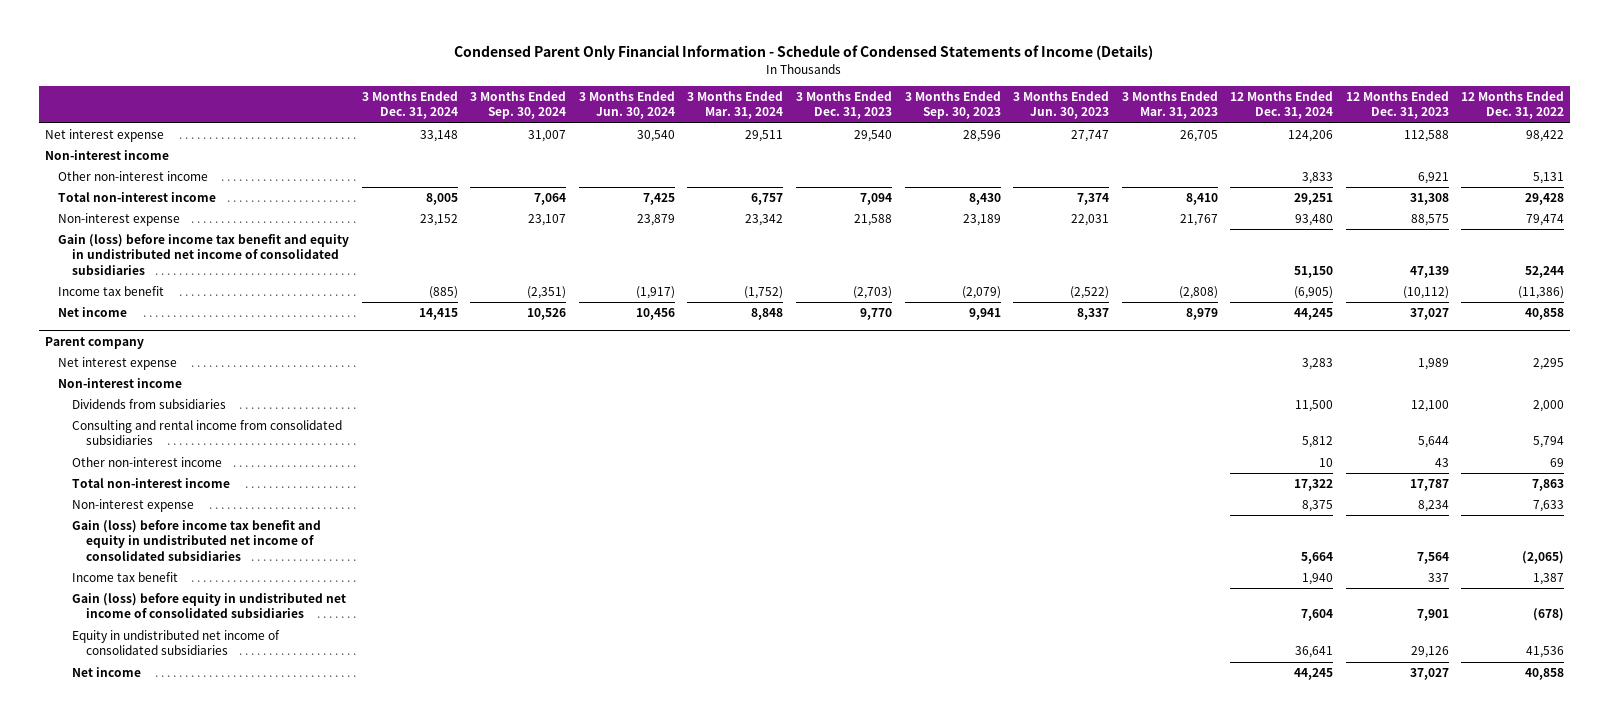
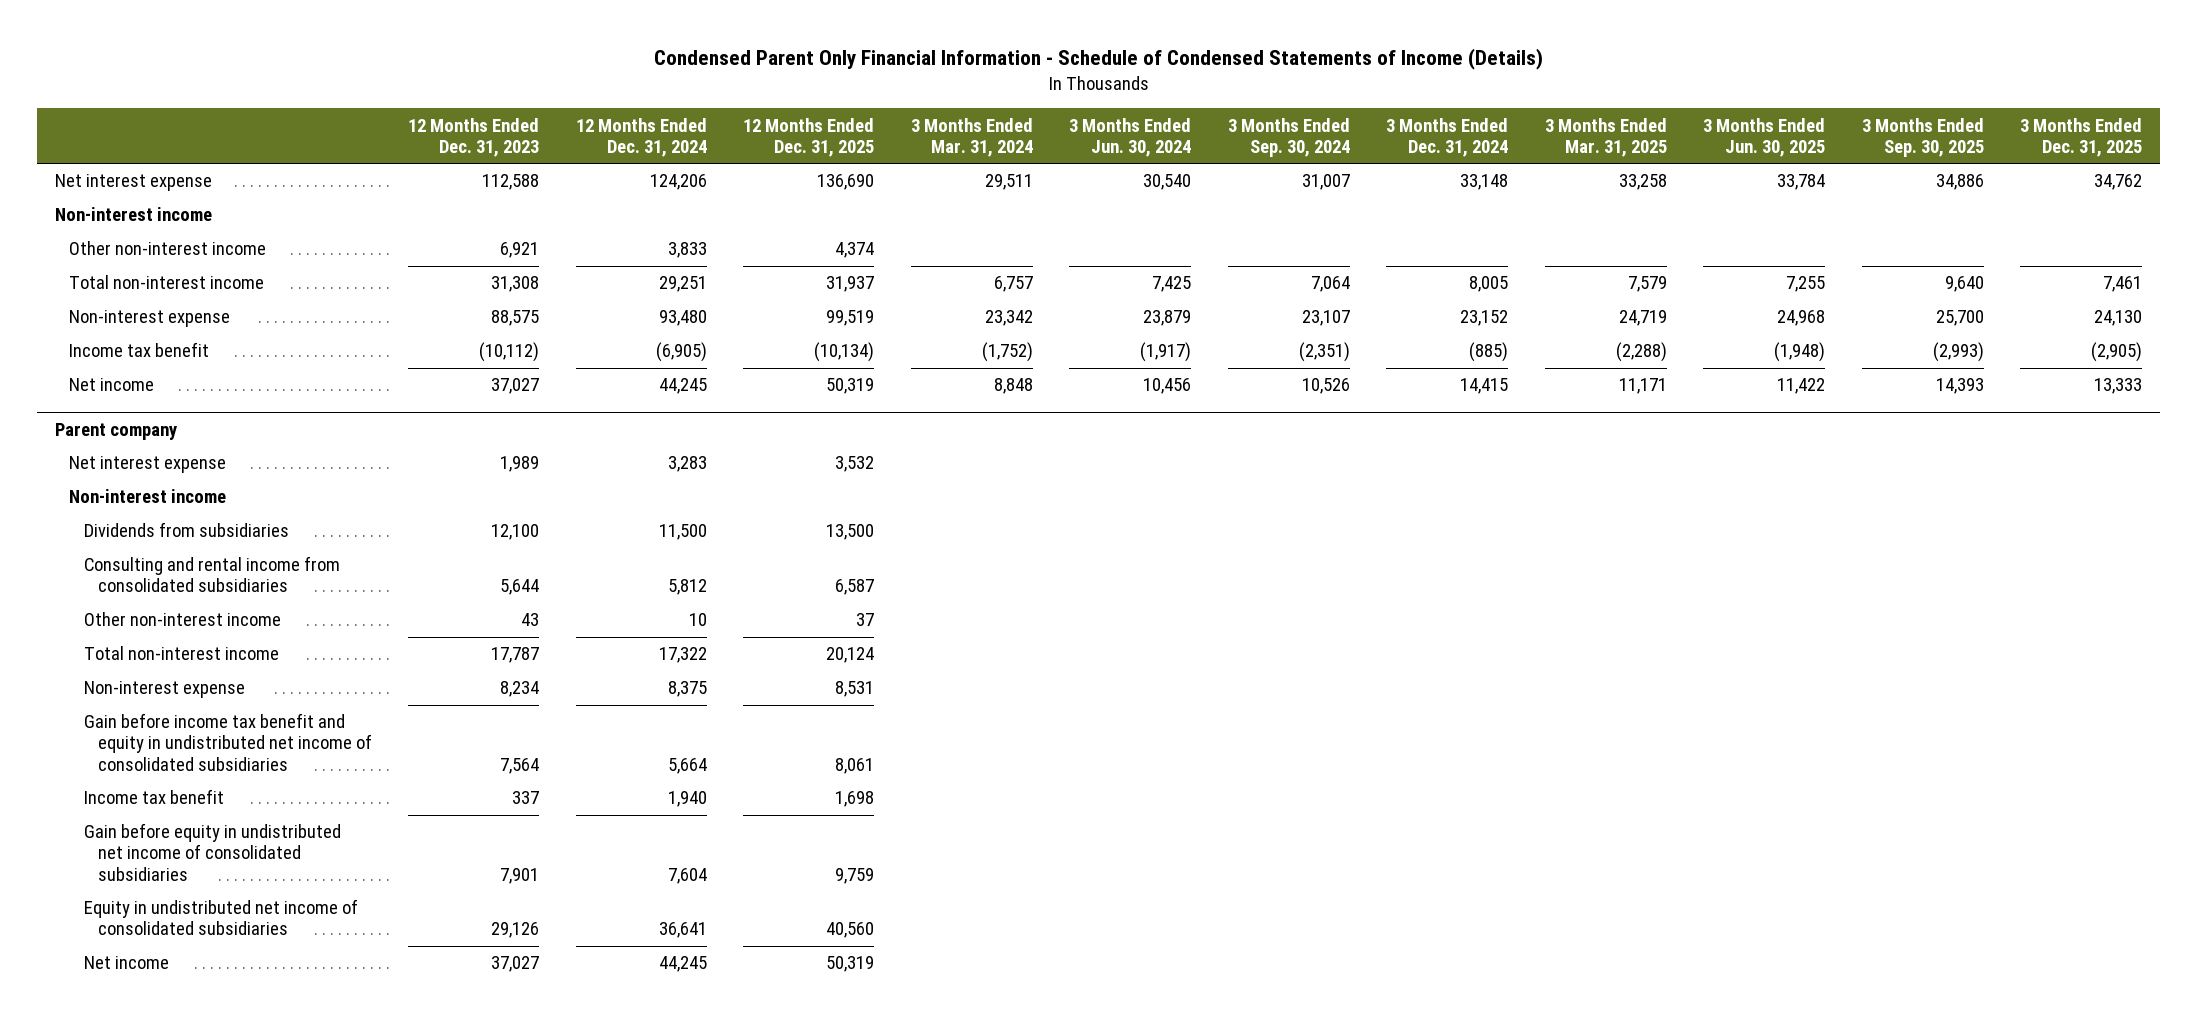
[796,91,893,120] 3 Months Ended Dec. 31, 2023 -> none
[904,91,1001,120] 3 Months Ended Sep. 30, 2023 -> none
[1013,91,1110,120] 3 Months Ended Jun. 30, 2023 -> none
[1121,91,1218,120] 3 Months Ended Mar. 31, 2023 -> none
[1461,91,1565,120] 12 Months Ended Dec. 31, 2022 -> none
none -> [743,117,875,157] 12 Months Ended Dec. 31, 2025
none -> [1544,117,1667,157] 3 Months Ended Mar. 31, 2025
none -> [1703,117,1826,157] 3 Months Ended Jun. 30, 2025
none -> [1861,117,1984,157] 3 Months Ended Sep. 30, 2025
none -> [2020,117,2143,157] 3 Months Ended Dec. 31, 2025
[58,234,350,275] Gain (loss) before income tax benefit and equity in undistributed net income of consolidated subsidiaries -> none
[72,520,322,561] Gain (loss) before income tax benefit and equity in undistributed net income of consolidated subsidiaries -> [83,713,373,771] Gain before income tax benefit and equity in undistributed net income of consolidated subsidiaries
[72,593,347,619] Gain (loss) before equity in undistributed net income of consolidated subsidiaries -> [83,823,341,881] Gain before equity in undistributed net income of consolidated subsidiaries

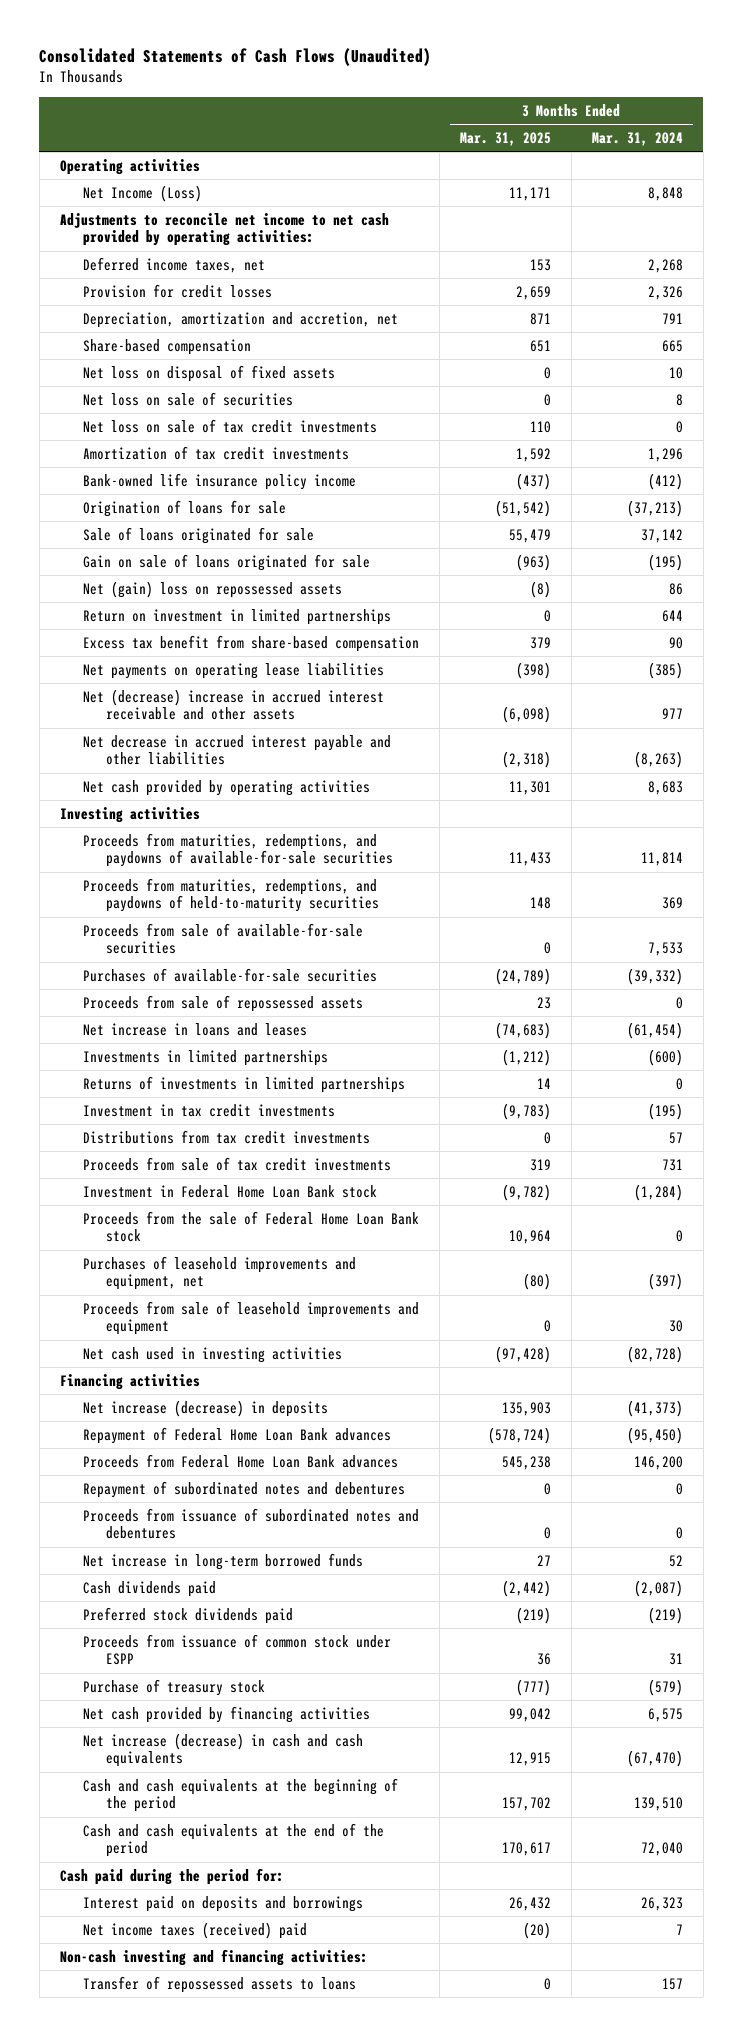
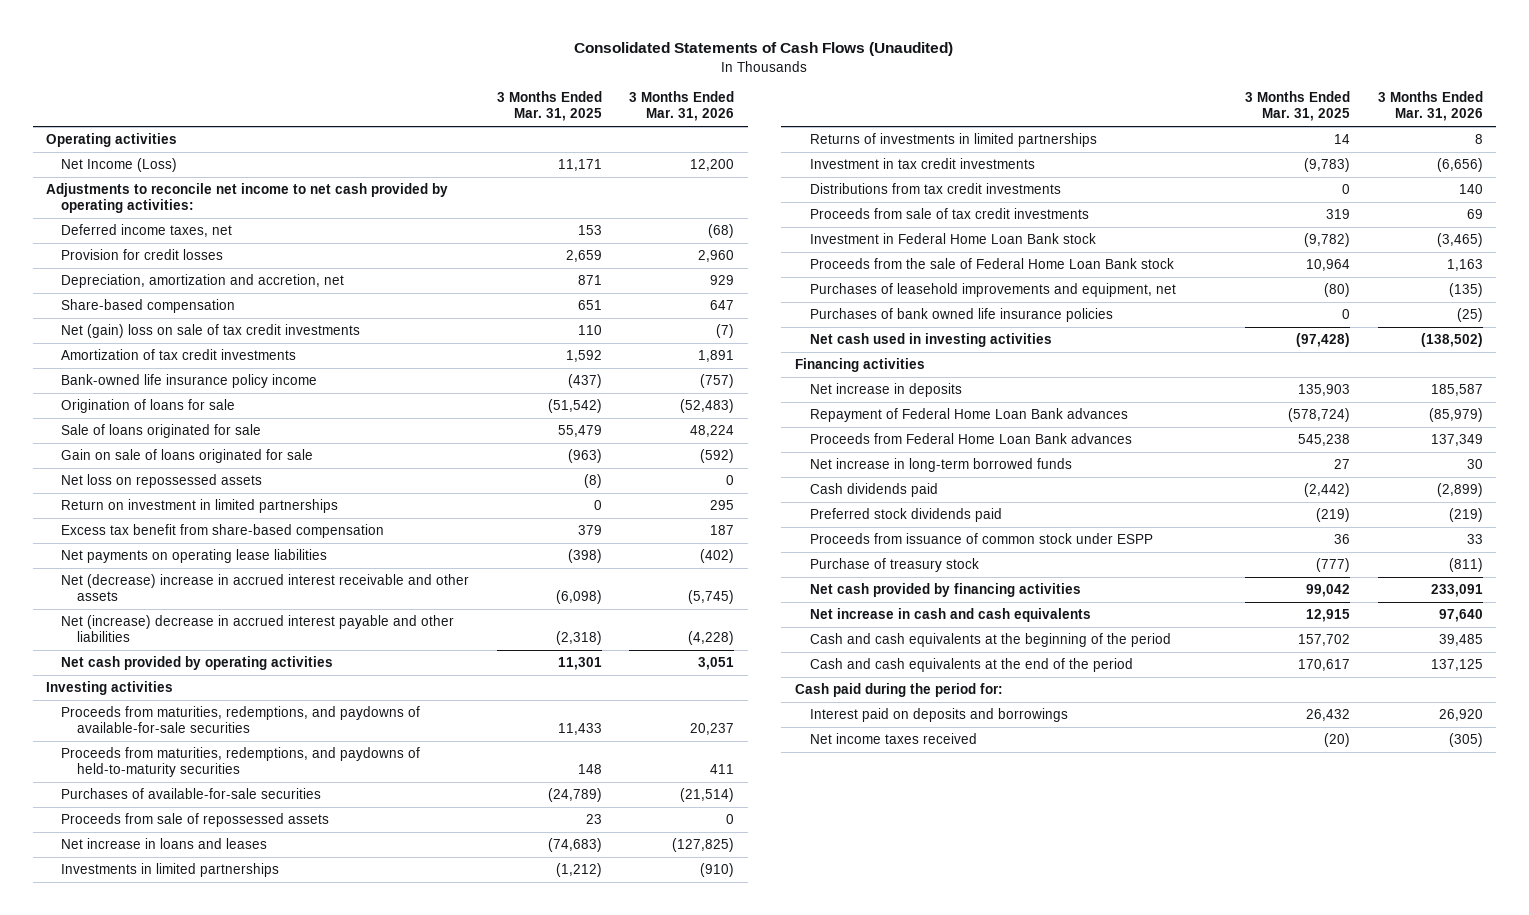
[591,131,683,146] Mar. 31, 2024 -> none
none -> [628,91,734,122] 3 Months Ended Mar. 31, 2026
[82,364,335,382] Net loss on disposal of fixed assets -> none
[82,391,293,406] Net loss on sale of securities -> none
[82,418,377,433] Net loss on sale of tax credit investments -> [61,324,361,339] Net (gain) loss on sale of tax credit investments
[82,580,342,598] Net (gain) loss on repossessed assets -> [61,474,263,489] Net loss on repossessed assets
[82,734,391,766] Net decrease in accrued interest payable and other liabilities -> [61,615,455,643] Net (increase) decrease in accrued interest payable and other liabilities
[82,922,363,955] Proceeds from sale of available-for-sale securities -> none
[82,1300,419,1336] Proceeds from sale of leasehold improvements and equipment -> none
none -> [810,308,1114,323] Purchases of bank owned life insurance policies
[82,1399,328,1417] Net increase (decrease) in deposits -> [810,383,963,398] Net increase in deposits
[82,1480,405,1498] Repayment of subordinated notes and debentures -> none
[82,1507,419,1540] Proceeds from issuance of subordinated notes and debentures -> none
[82,1732,363,1768] Net increase (decrease) in cash and cash equivalents -> [810,608,1092,623] Net increase in cash and cash equivalents
[59,1948,368,1966] Non-cash investing and financing activities: -> none
[82,1975,356,1993] Transfer of repossessed assets to loans -> none
[82,1921,307,1939] Net income taxes (received) paid -> [810,733,978,745] Net income taxes received

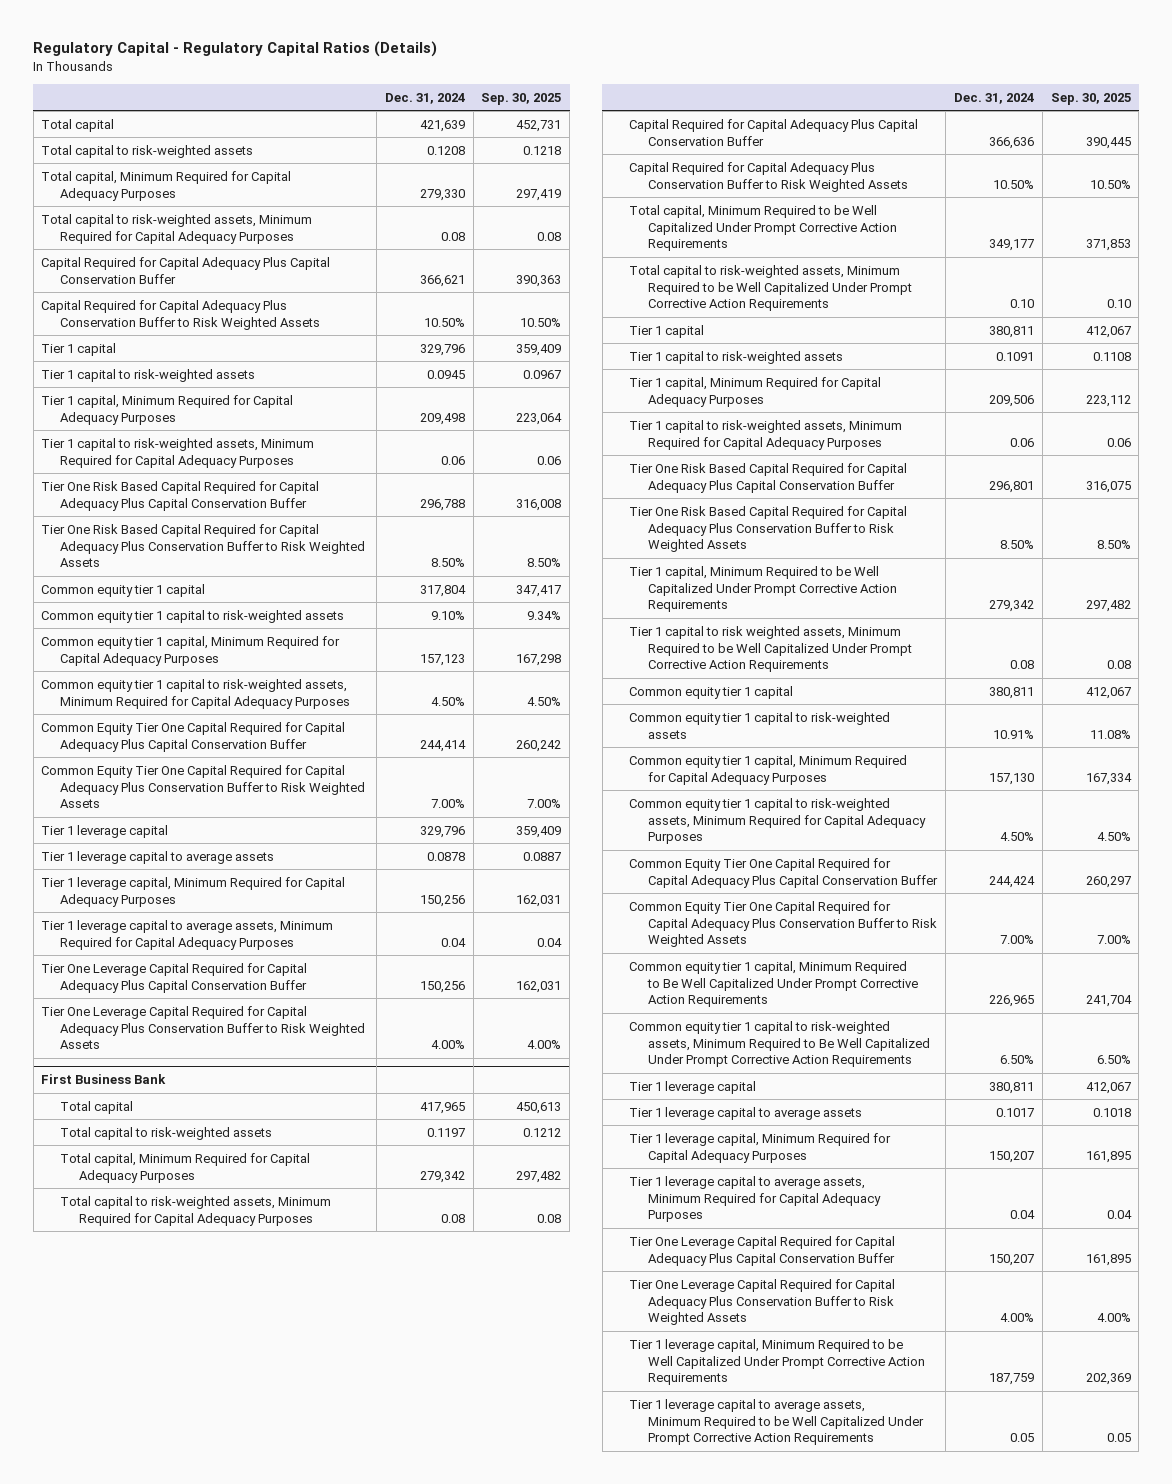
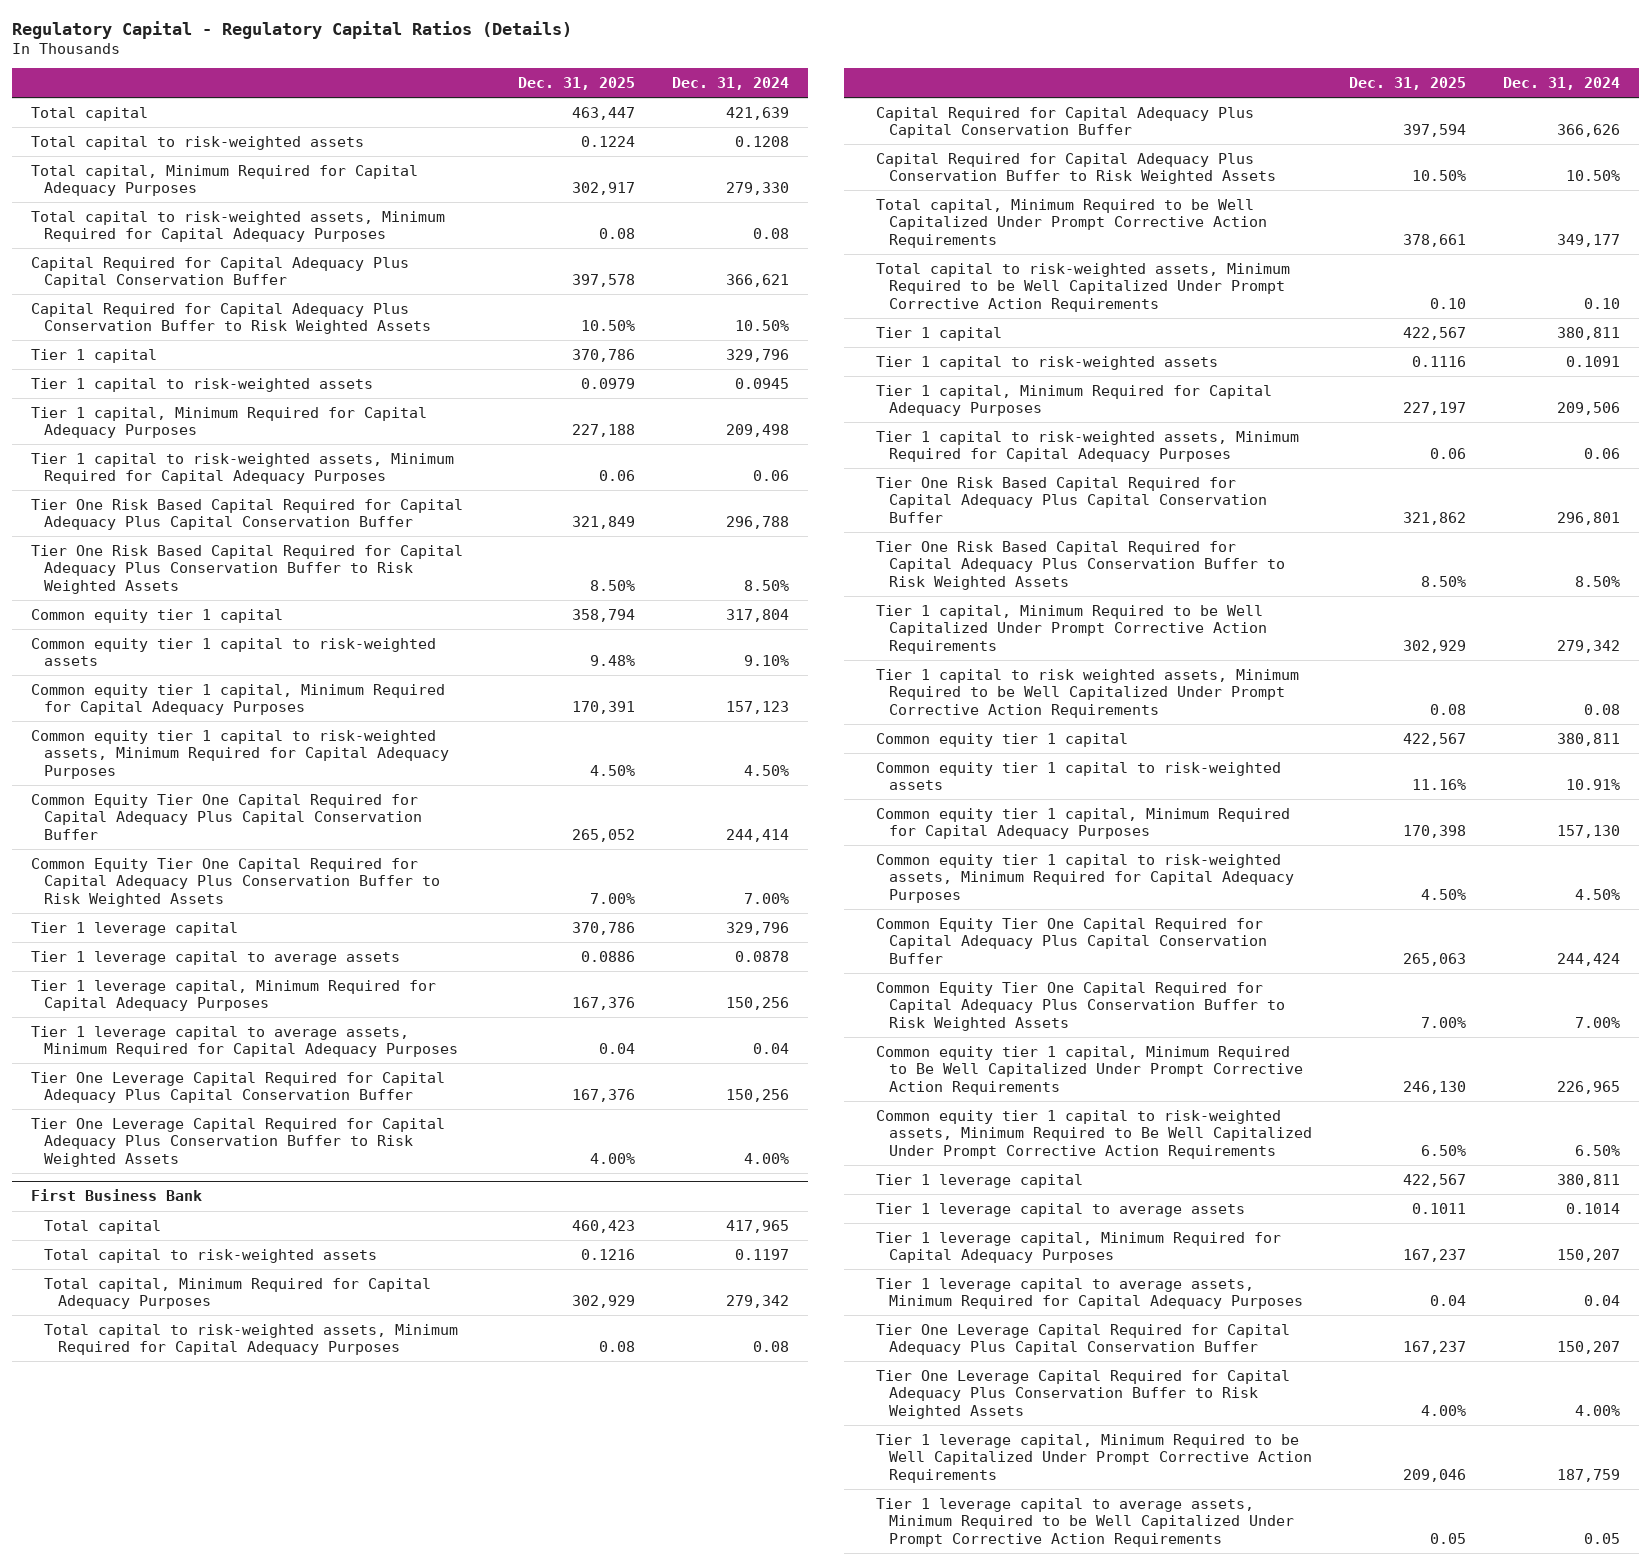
[481,92,562,105] Sep. 30, 2025 -> none
none -> [518,76,636,90] Dec. 31, 2025
[988,136,1034,149] 366,636 -> [1557,124,1621,138] 366,626
[995,1107,1034,1117] 0.1017 -> [1566,1202,1621,1214] 0.1014

